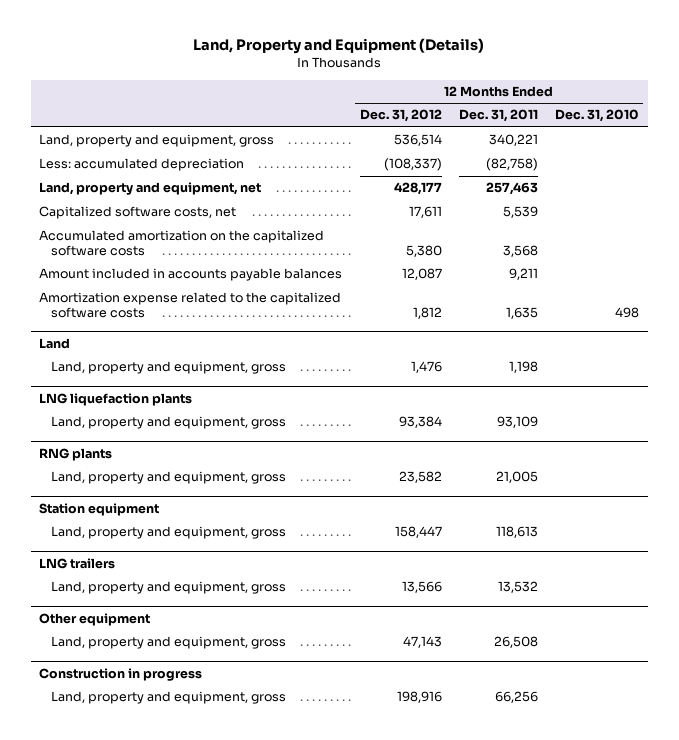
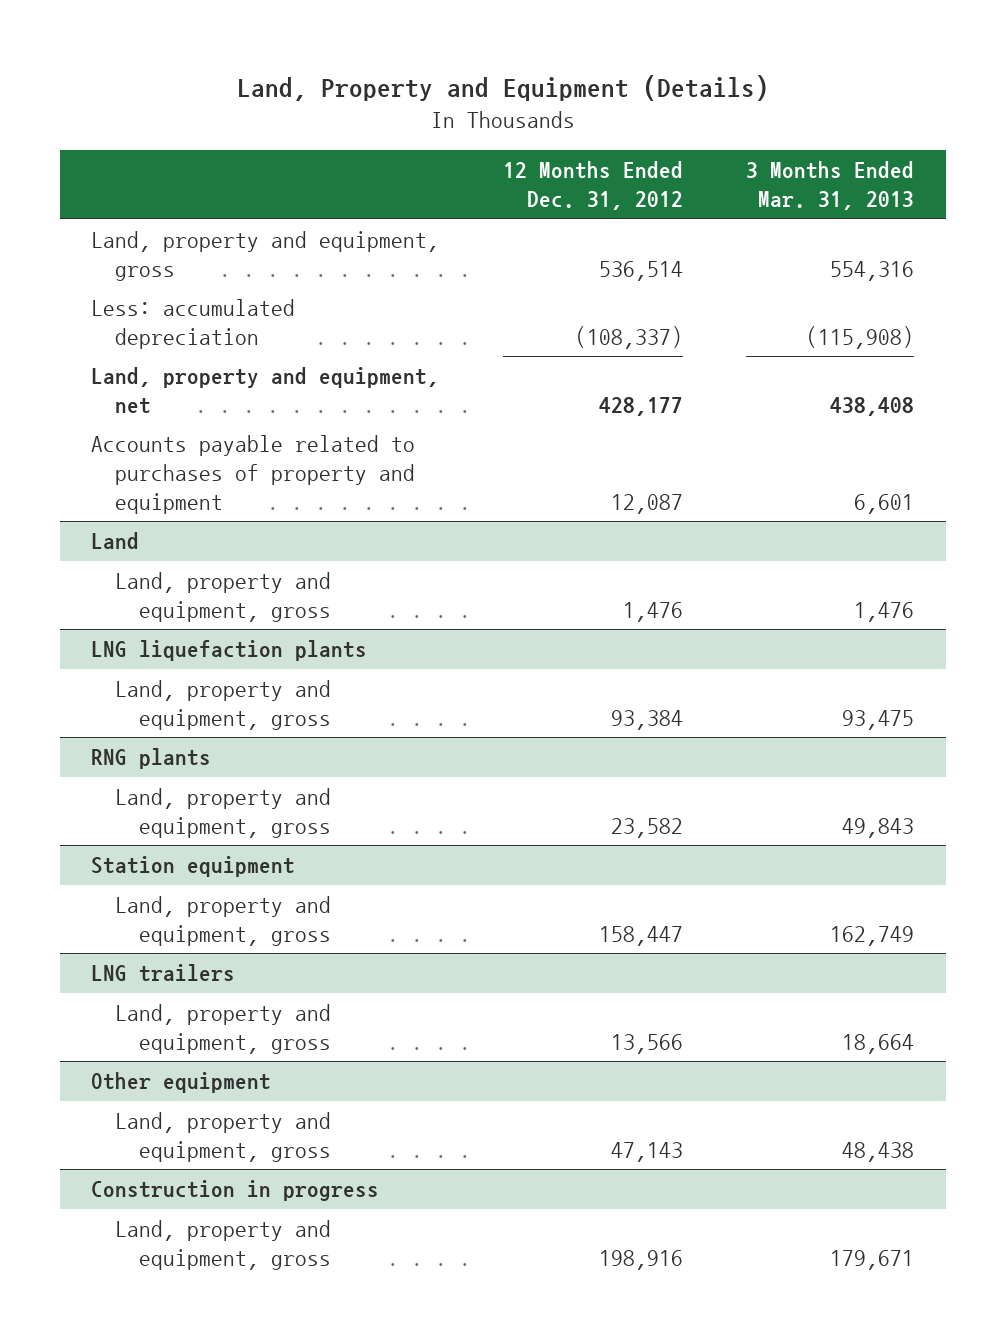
[458,109,538,123] Dec. 31, 2011 -> none
[555,109,640,123] Dec. 31, 2010 -> none
none -> [746,161,915,211] 3 Months Ended Mar. 31, 2013
[39,206,237,220] Capitalized software costs, net -> none
[39,230,325,257] Accumulated amortization on the capitalized software costs -> none
[39,292,342,319] Amortization expense related to the capitalized software costs -> none
[39,268,343,282] Amount included in accounts payable balances -> [91,435,416,514] Accounts payable related to purchases of property and equipment

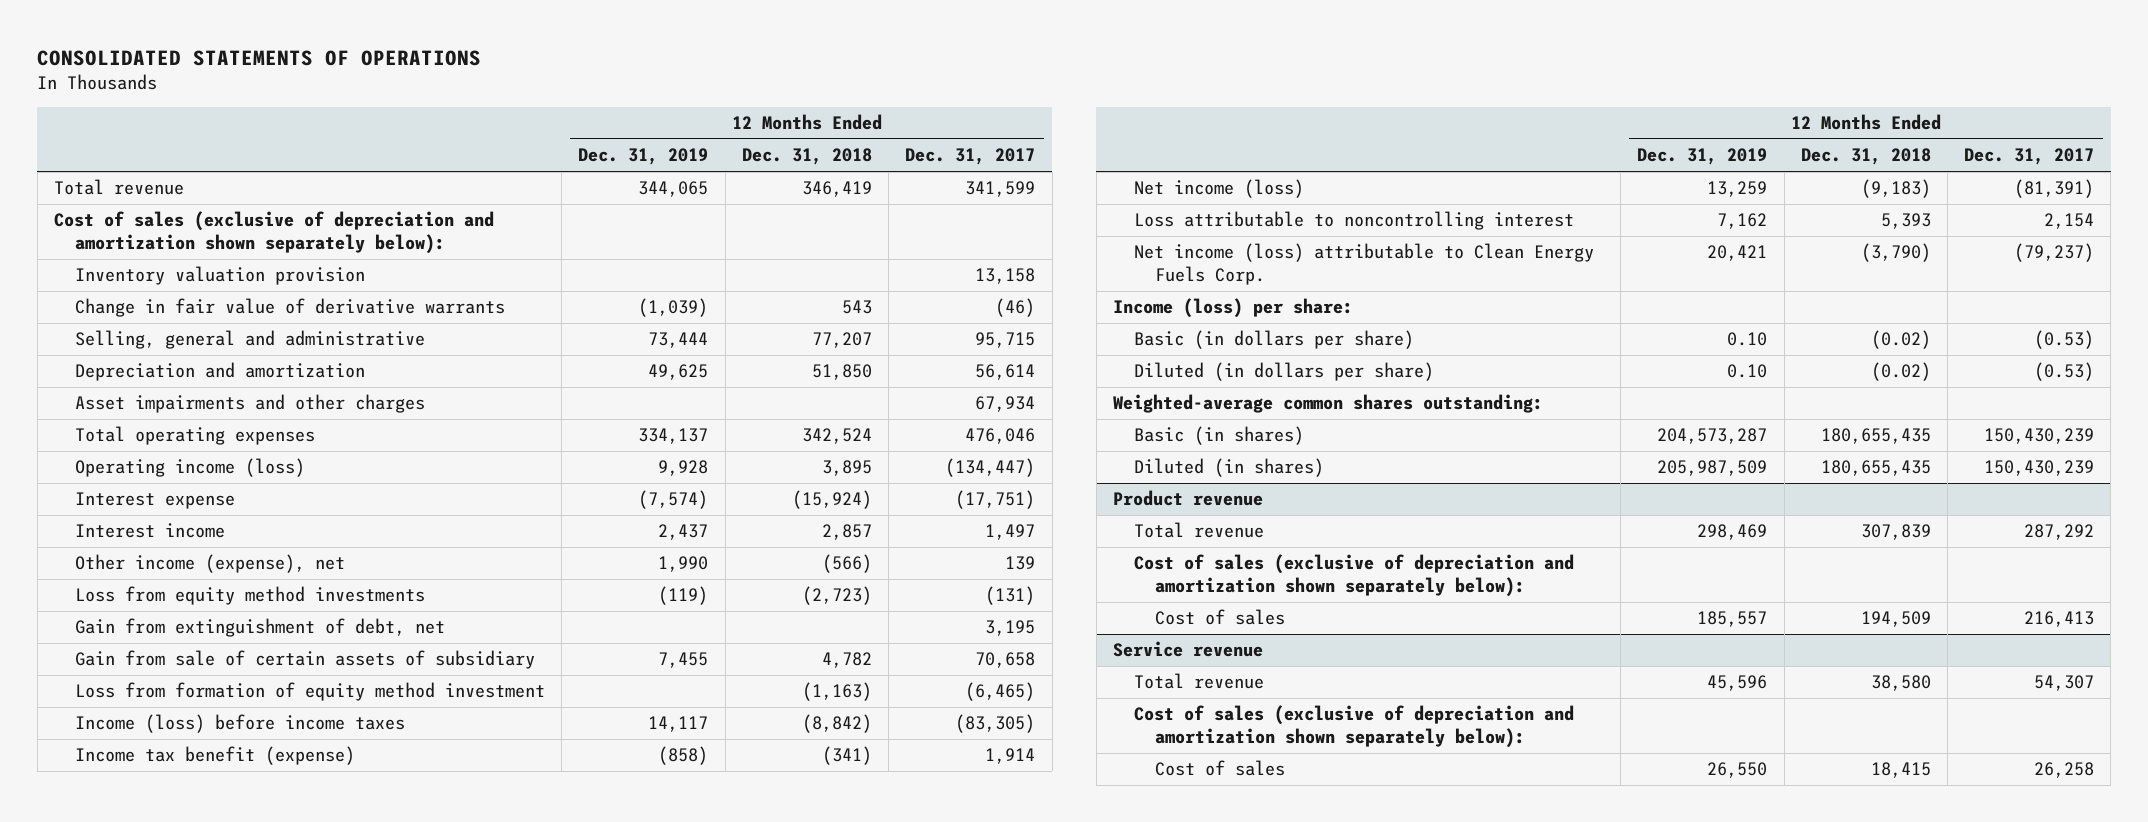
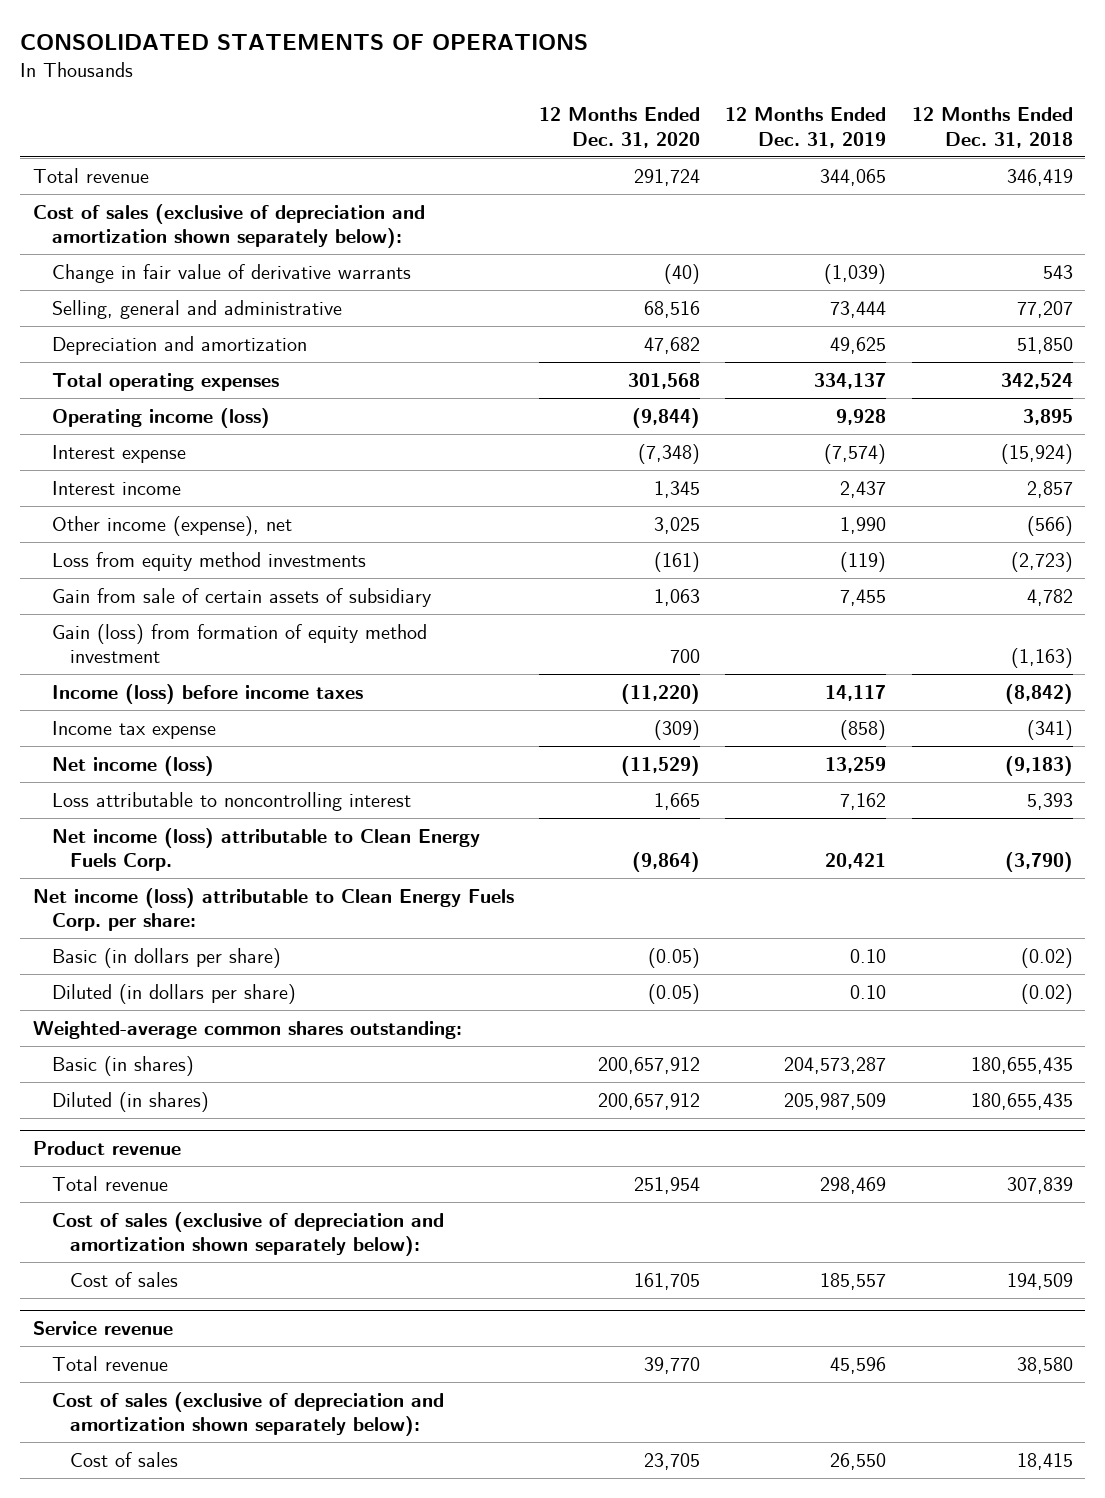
[905,148,1036,166] Dec. 31, 2017 -> none
none -> [538,107,700,148] 12 Months Ended Dec. 31, 2020
[75,266,366,286] Inventory valuation provision -> none
[75,394,426,414] Asset impairments and other charges -> none
[75,618,446,638] Gain from extinguishment of debt, net -> none
[75,682,546,702] Loss from formation of equity method investment -> [51,623,427,664] Gain (loss) from formation of equity method investment
[75,746,356,766] Income tax benefit (expense) -> [51,720,216,739] Income tax expense
[1113,298,1354,319] Income (loss) per share: -> [32,887,514,932] Net income (loss) attributable to Clean Energy Fuels Corp. per share:

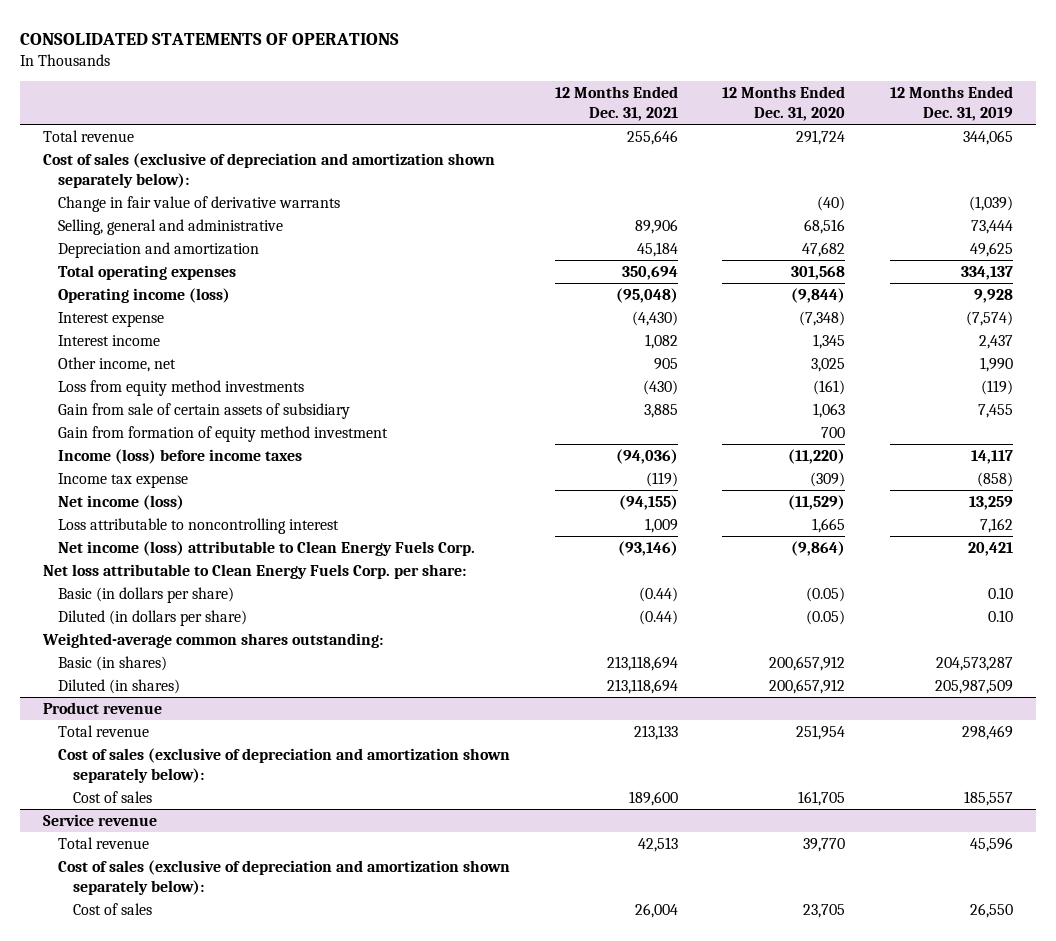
[911,107,1073,148] 12 Months Ended Dec. 31, 2018 -> none
none -> [554,86,678,121] 12 Months Ended Dec. 31, 2021
[51,515,292,536] Other income (expense), net -> [57,356,176,372] Other income, net
[51,623,427,664] Gain (loss) from formation of equity method investment -> [57,425,388,442] Gain from formation of equity method investment
[32,887,514,932] Net income (loss) attributable to Clean Energy Fuels Corp. per share: -> [42,563,466,579] Net loss attributable to Clean Energy Fuels Corp. per share:

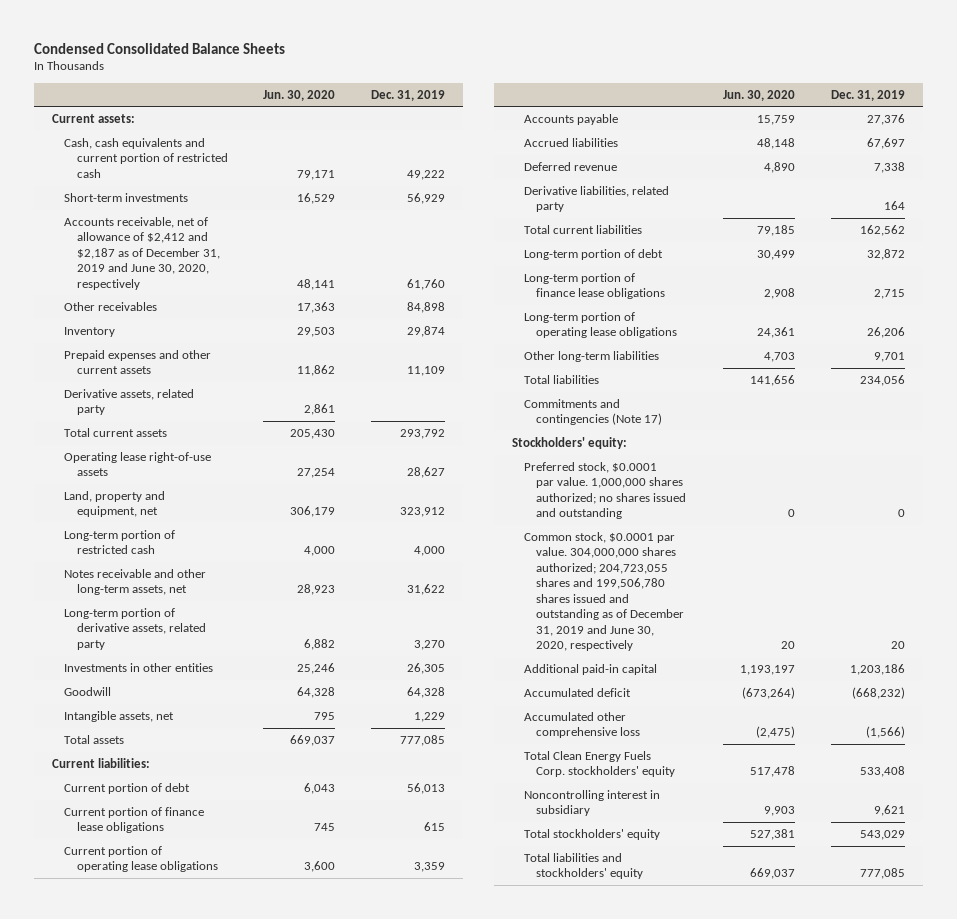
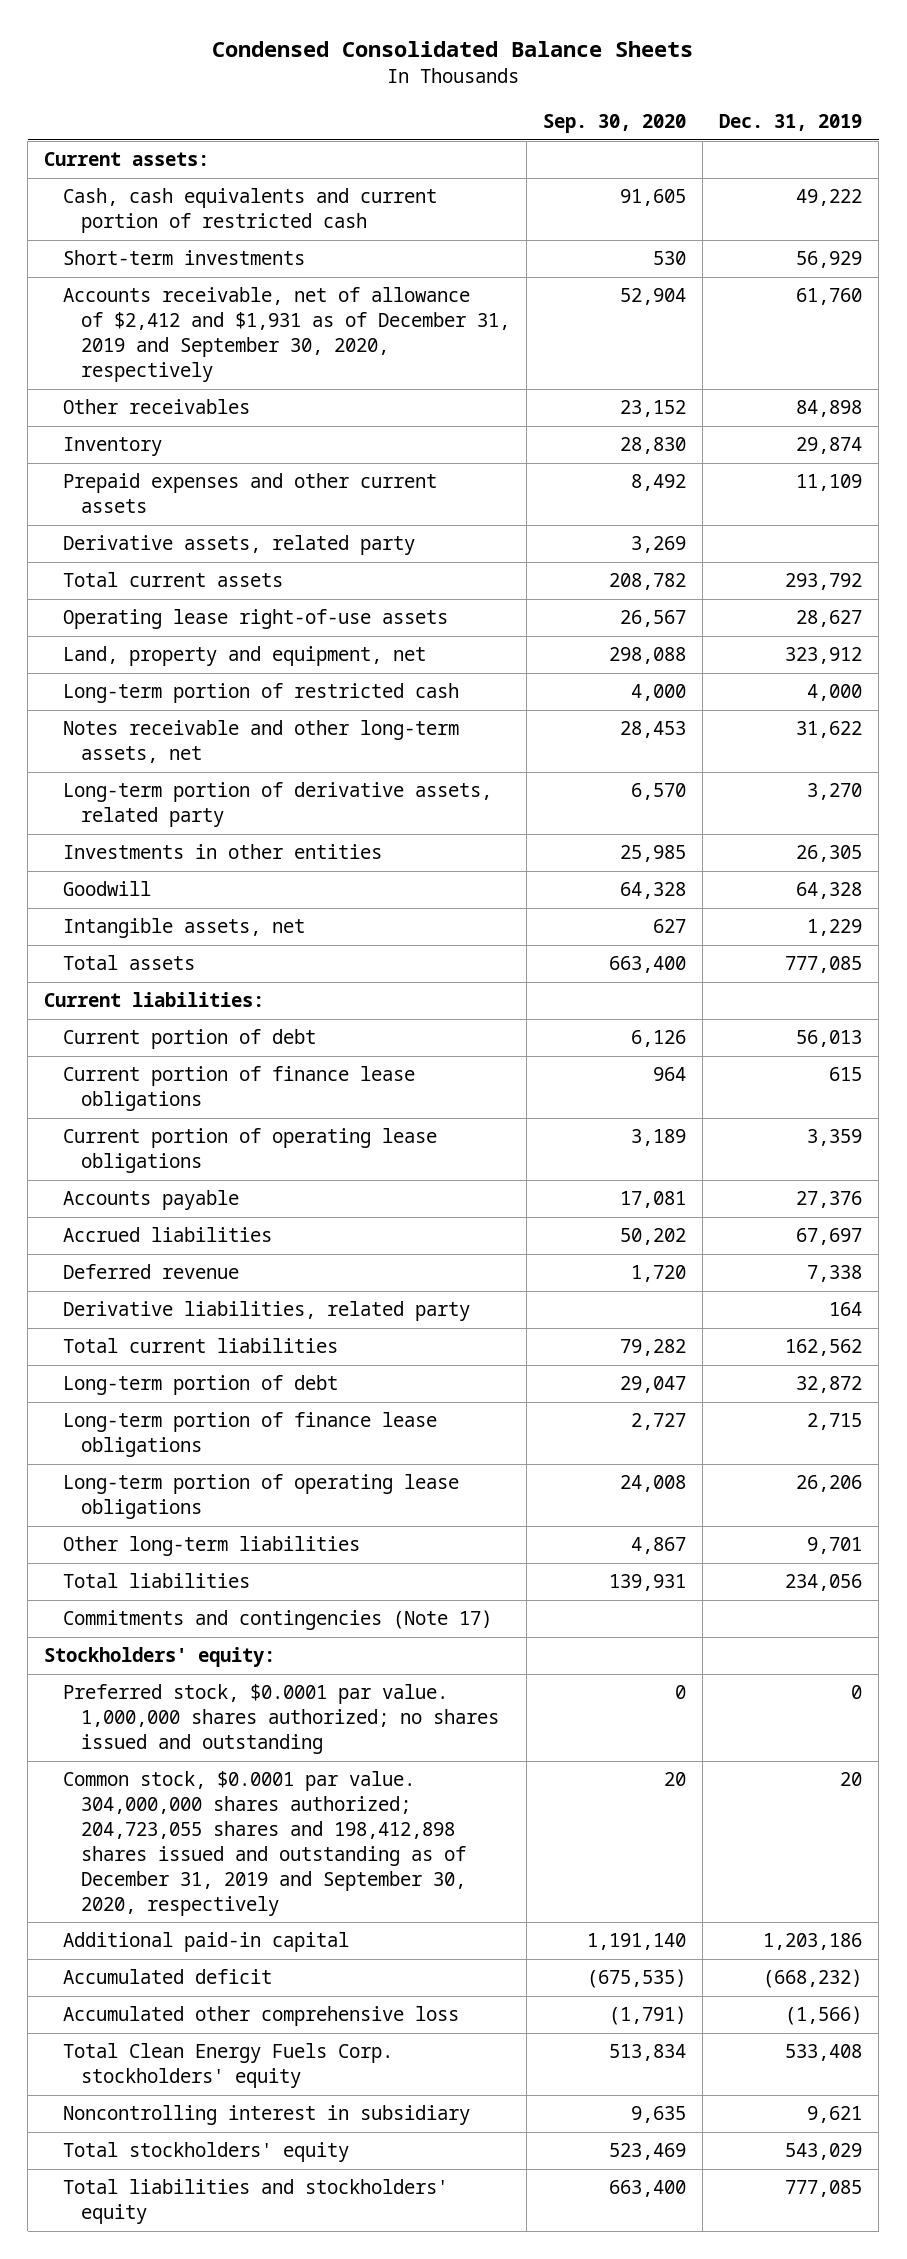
[263,89,336,101] Jun. 30, 2020 -> none
none -> [543,113,687,133] Sep. 30, 2020
[64,216,220,290] Accounts receivable, net of allowance of $2,412 and $2,187 as of December 31, 2019 and June 30, 2020, respectively -> [62,287,510,383] Accounts receivable, net of allowance of $2,412 and $1,931 as of December 31, 2019 and September 30, 2020, respectively
[524,531,685,652] Common stock, $0.0001 par value. 304,000,000 shares authorized; 204,723,055 shares and 199,506,780 shares issued and outstanding as of December 31, 2019 and June 30, 2020, respectively -> [62,1771,466,1916] Common stock, $0.0001 par value. 304,000,000 shares authorized; 204,723,055 shares and 198,412,898 shares issued and outstanding as of December 31, 2019 and September 30, 2020, respectively

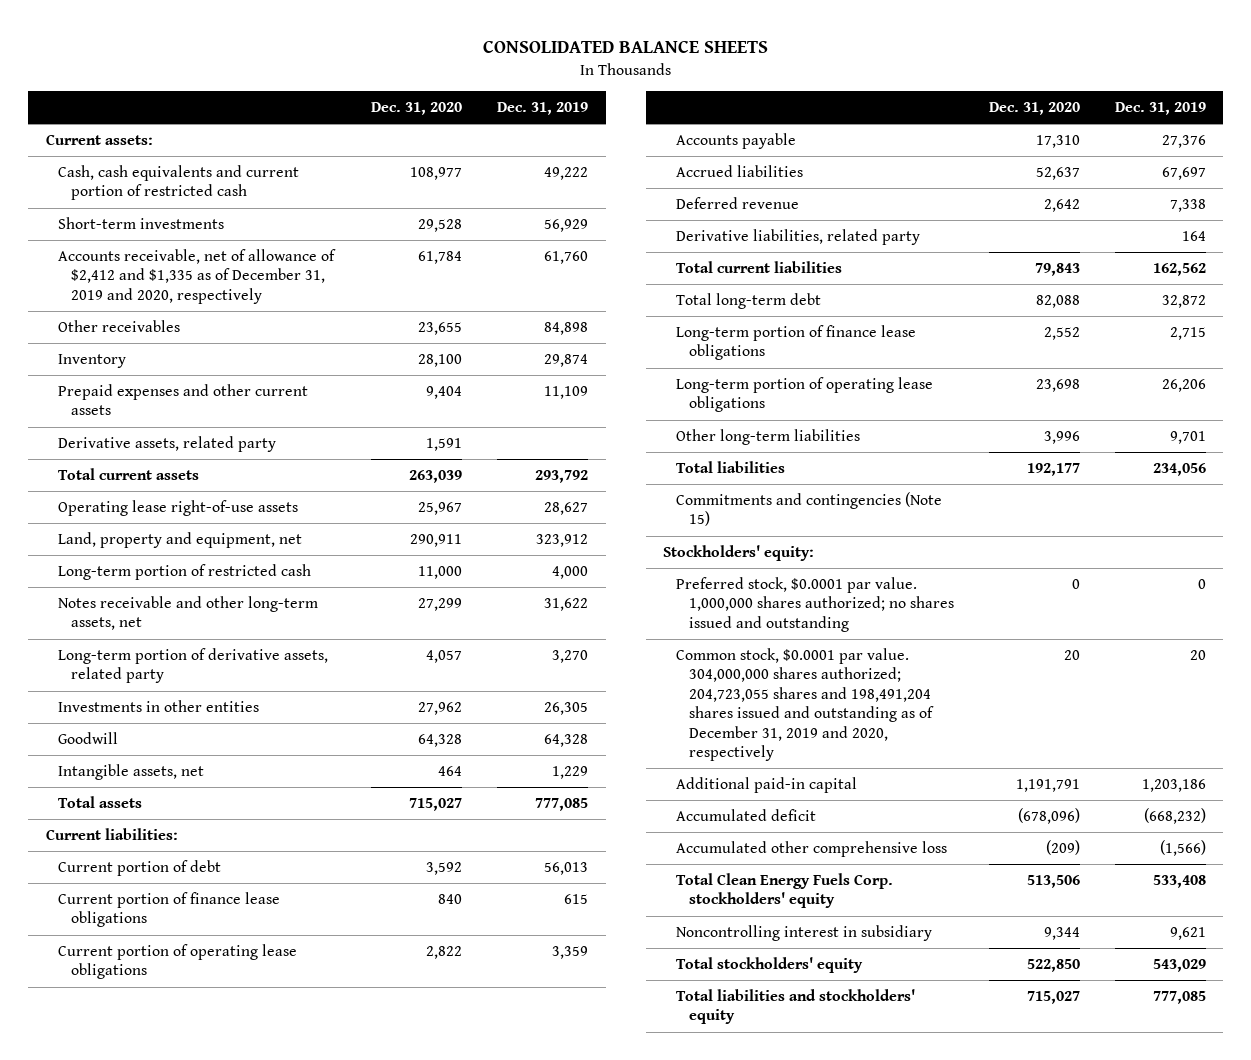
[212,41,694,58] Condensed Consolidated Balance Sheets -> [482,40,768,54] CONSOLIDATED BALANCE SHEETS
[543,113,687,133] Sep. 30, 2020 -> none
none -> [371,102,463,116] Dec. 31, 2020
[62,287,510,383] Accounts receivable, net of allowance of $2,412 and $1,931 as of December 31, 2019 and September 30, 2020, respectively -> [58,249,337,304] Accounts receivable, net of allowance of $2,412 and $1,335 as of December 31, 2019 and 2020, respectively
[62,1375,338,1396] Long-term portion of debt -> [675,293,821,310] Total long-term debt
[62,1610,492,1631] Commitments and contingencies (Note 17) -> [675,492,942,527] Commitments and contingencies (Note 15)
[62,1771,466,1916] Common stock, $0.0001 par value. 304,000,000 shares authorized; 204,723,055 shares and 198,412,898 shares issued and outstanding as of December 31, 2019 and September 30, 2020, respectively -> [675,648,934,761] Common stock, $0.0001 par value. 304,000,000 shares authorized; 204,723,055 shares and 198,491,204 shares issued and outstanding as of December 31, 2019 and 2020, respectively

